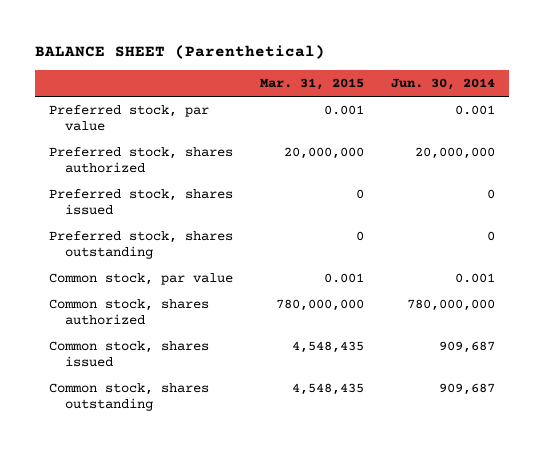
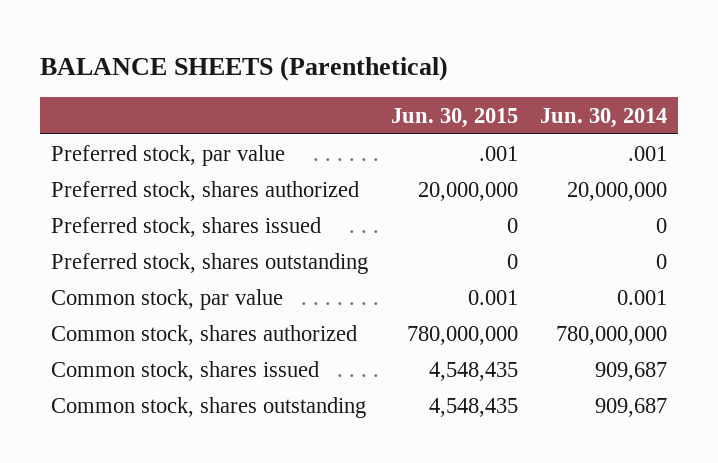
[35,45,326,60] BALANCE SHEET (Parenthetical) -> [39,55,448,81] BALANCE SHEETS (Parenthetical)
[259,78,364,91] Mar. 31, 2015 -> none
none -> [390,107,518,128] Jun. 30, 2015
[455,104,496,115] 0.001 -> [628,145,668,161] .001

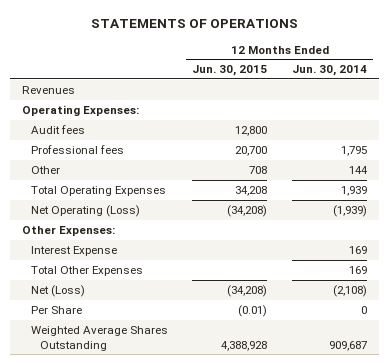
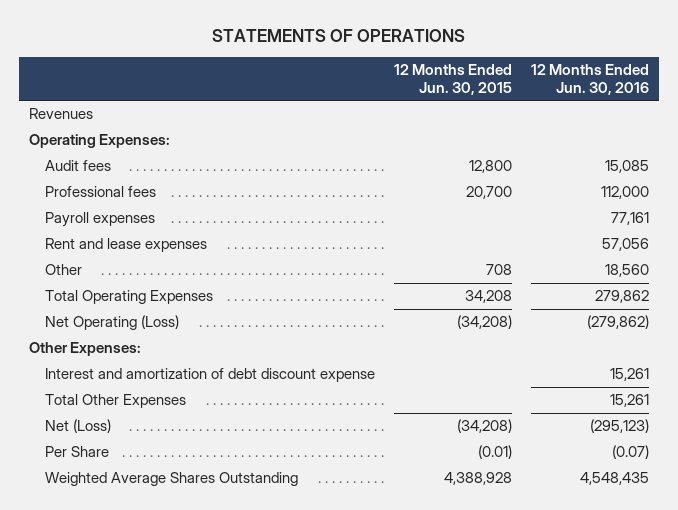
[291,65,367,77] Jun. 30, 2014 -> none
none -> [530,64,649,95] 12 Months Ended Jun. 30, 2016
none -> [44,212,155,228] Payroll expenses
none -> [44,238,207,253] Rent and lease expenses
[31,245,118,256] Interest Expense -> [44,368,375,383] Interest and amortization of debt discount expense

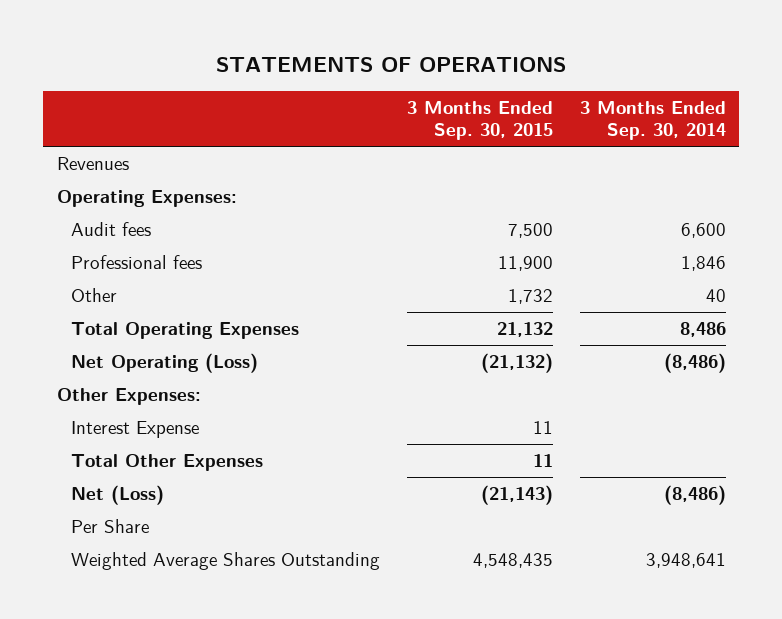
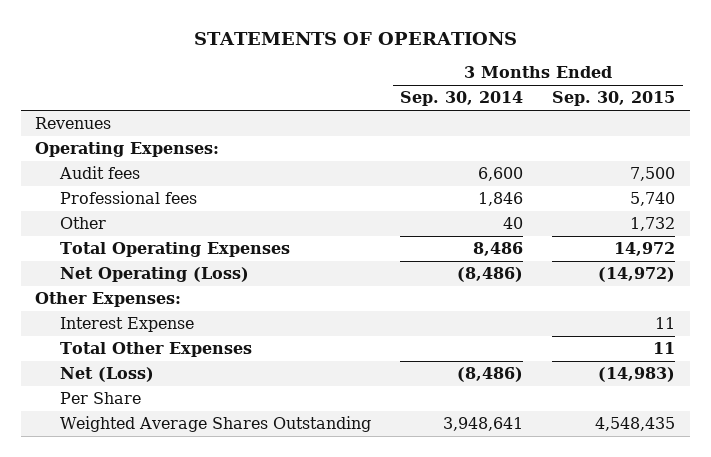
[498,256,554,272] 11,900 -> [630,192,676,207] 5,740
[497,322,554,338] 21,132 -> [614,242,676,257] 14,972
[481,353,554,374] (21,132) -> [598,267,676,283] (14,972)
[481,485,554,506] (21,143) -> [598,367,676,383] (14,983)

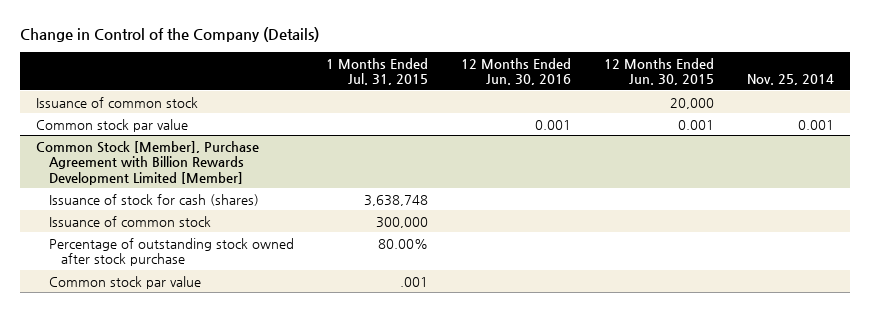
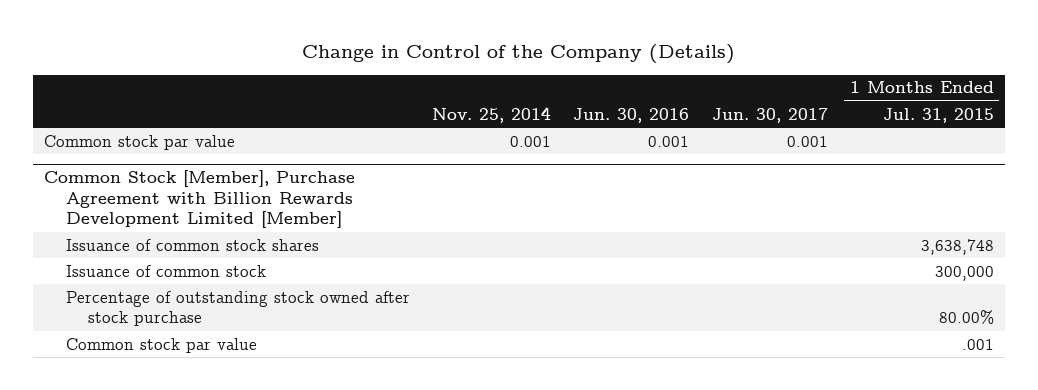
[461,57,572,85] 12 Months Ended Jun. 30, 2016 -> none
[603,57,714,85] 12 Months Ended Jun. 30, 2015 -> none
none -> [573,107,690,123] Jun. 30, 2016
none -> [711,107,828,123] Jun. 30, 2017
[36,96,199,108] Issuance of common stock -> none
[48,193,259,206] Issuance of stock for cash (shares) -> [65,238,319,251] Issuance of common stock shares

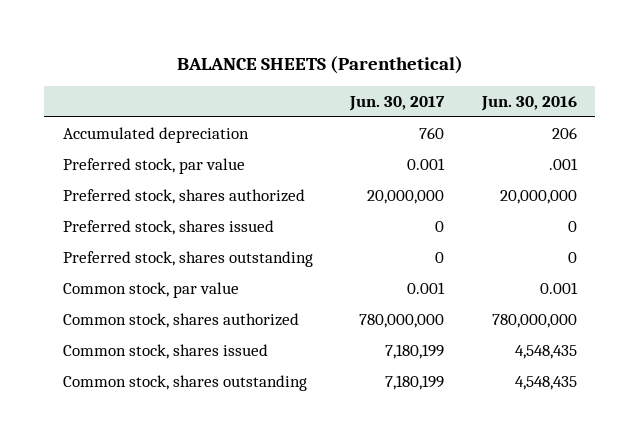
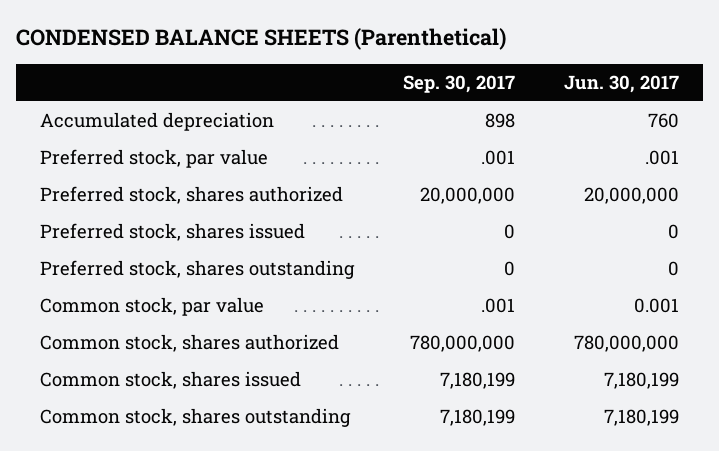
[176,55,463,74] BALANCE SHEETS (Parenthetical) -> [15,27,506,50] CONDENSED BALANCE SHEETS (Parenthetical)
[480,96,577,112] Jun. 30, 2016 -> none
none -> [402,74,515,93] Sep. 30, 2017
[407,157,446,170] 0.001 -> [644,150,679,166] .001

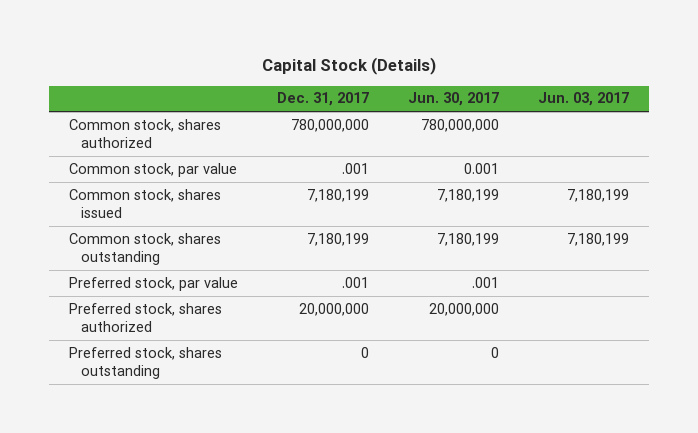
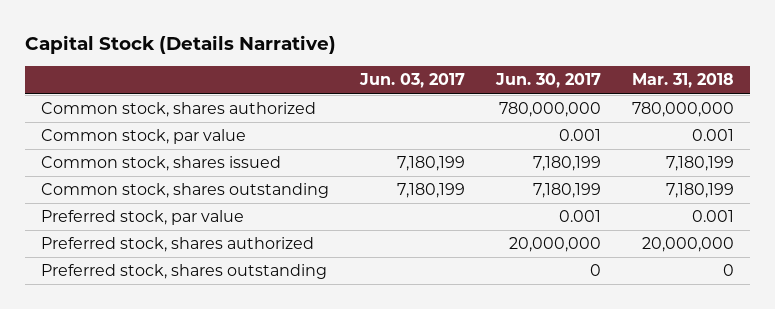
[261,57,436,76] Capital Stock (Details) -> [25,35,337,55] Capital Stock (Details Narrative)
[276,92,369,107] Dec. 31, 2017 -> none
none -> [632,73,735,89] Mar. 31, 2018
[471,276,499,288] .001 -> [559,210,602,223] 0.001

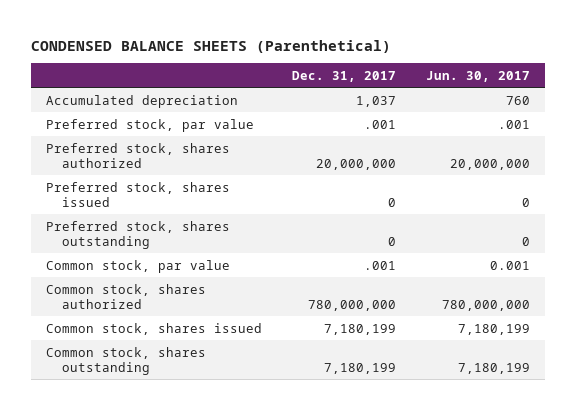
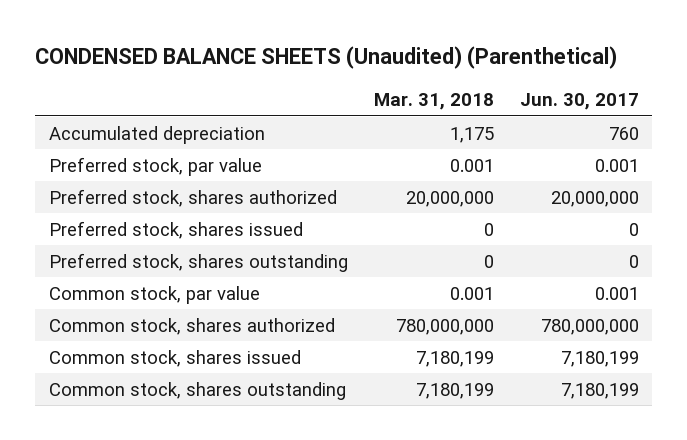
[31,39,392,53] CONDENSED BALANCE SHEETS (Parenthetical) -> [35,46,618,70] CONDENSED BALANCE SHEETS (Unaudited) (Parenthetical)
[291,70,396,82] Dec. 31, 2017 -> none
none -> [373,92,494,110] Mar. 31, 2018
[497,119,530,129] .001 -> [594,158,639,172] 0.001

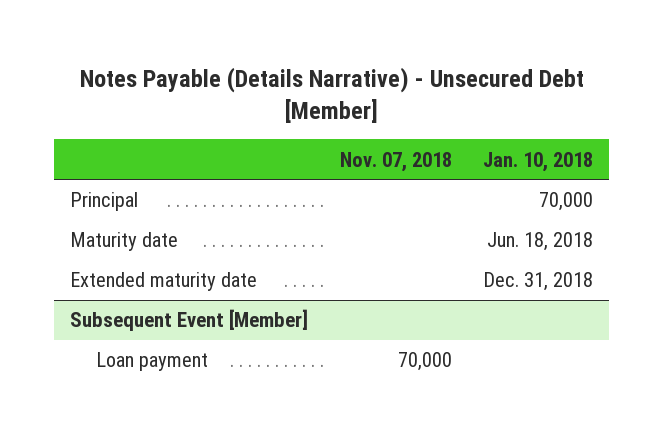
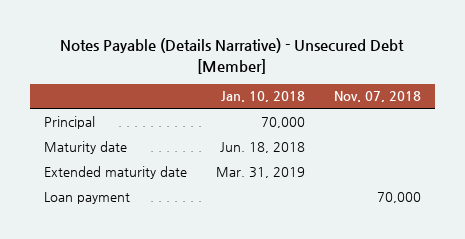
[70,309,309,332] Subsequent Event [Member] -> none
[483,272,594,292] Dec. 31, 2018 -> [215,166,305,178] Mar. 31, 2019

